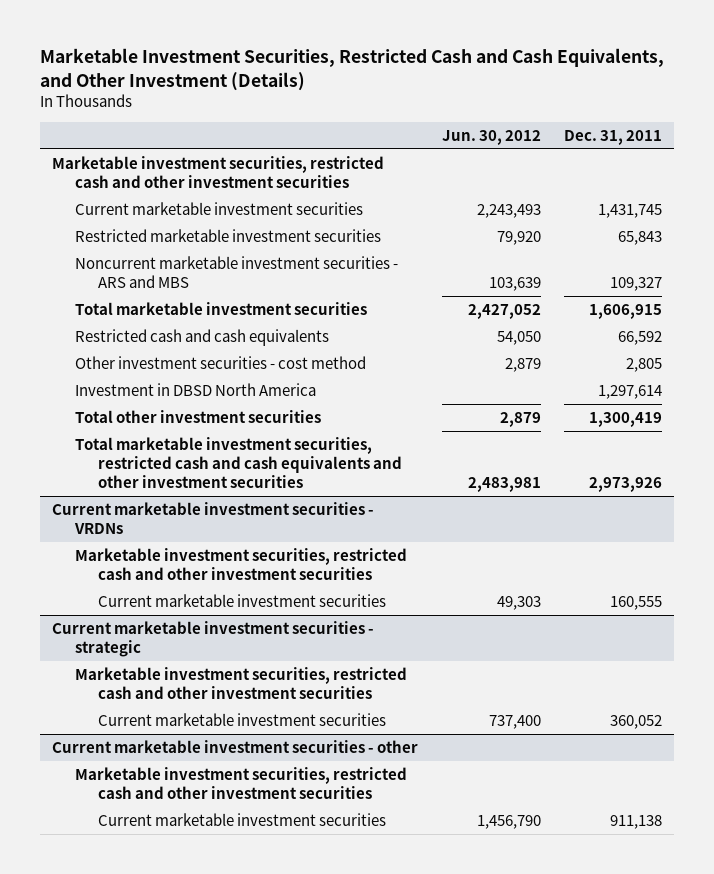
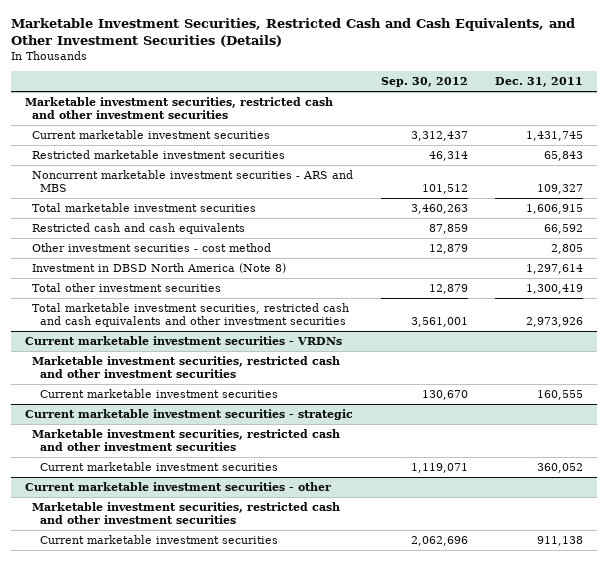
[40,48,665,91] Marketable Investment Securities, Restricted Cash and Cash Equivalents, and Other Investment (Details) -> [11,18,576,48] Marketable Investment Securities, Restricted Cash and Cash Equivalents, and Other Investment Securities (Details)
[441,129,541,145] Jun. 30, 2012 -> none
none -> [380,77,468,88] Sep. 30, 2012
[74,382,316,396] Investment in DBSD North America -> [32,263,287,274] Investment in DBSD North America (Note 8)

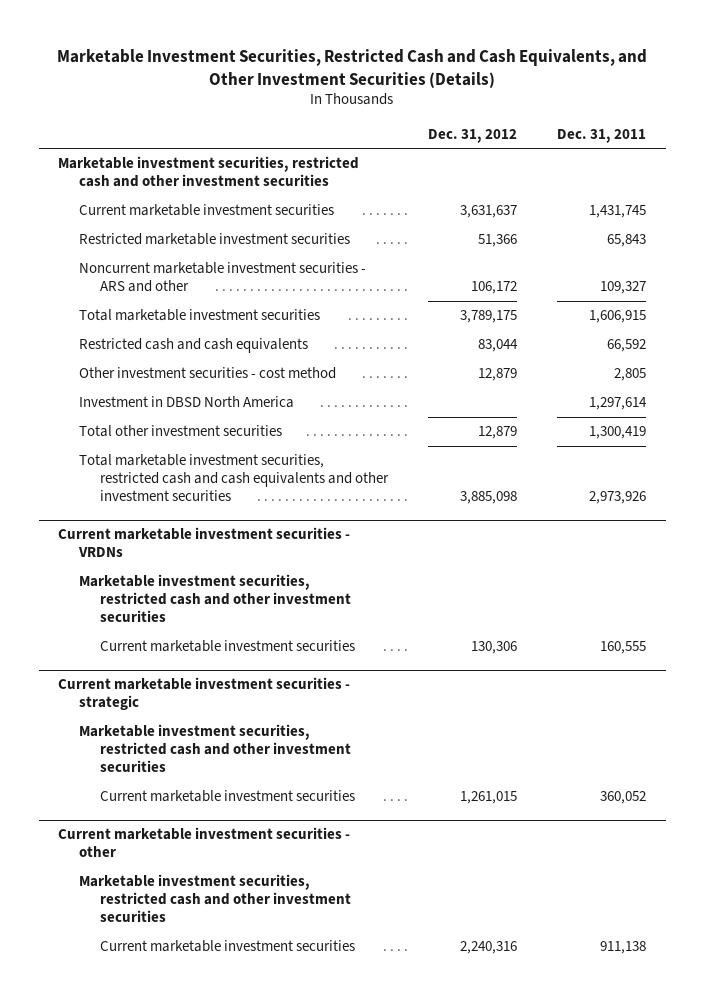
[380,77,468,88] Sep. 30, 2012 -> none
none -> [428,128,518,143] Dec. 31, 2012
[32,170,354,192] Noncurrent marketable investment securities - ARS and MBS -> [79,262,367,293] Noncurrent marketable investment securities - ARS and other
[32,263,287,274] Investment in DBSD North America (Note 8) -> [79,396,295,409] Investment in DBSD North America

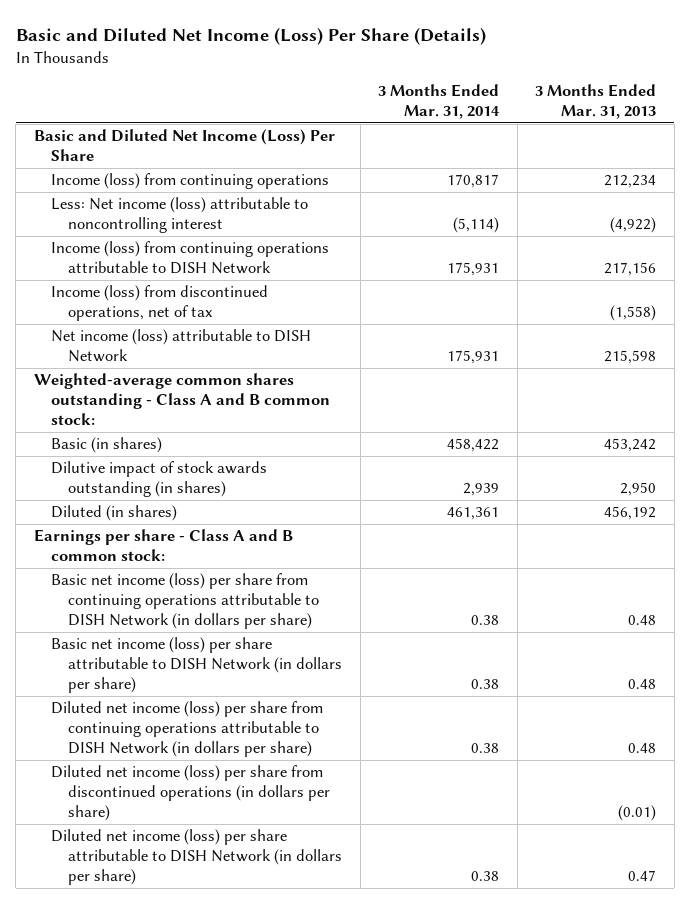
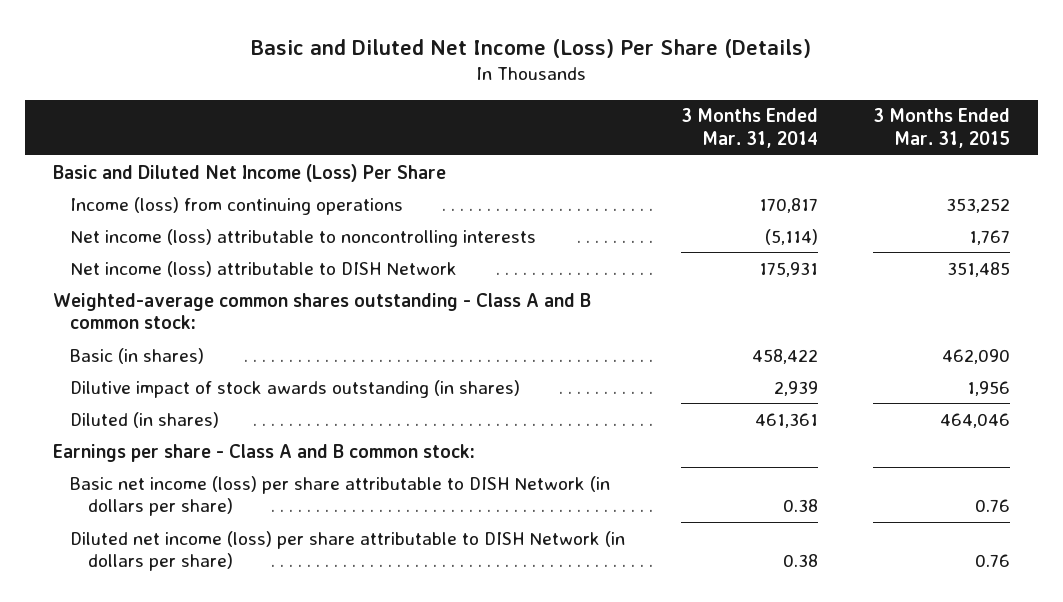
[535,84,657,120] 3 Months Ended Mar. 31, 2013 -> none
none -> [873,108,1011,148] 3 Months Ended Mar. 31, 2015
[50,241,329,275] Income (loss) from continuing operations attributable to DISH Network -> none
[50,285,268,322] Income (loss) from discontinued operations, net of tax -> none
[50,197,308,234] Less: Net income (loss) attributable to noncontrolling interest -> [70,228,537,247] Net income (loss) attributable to noncontrolling interests
[50,573,320,630] Basic net income (loss) per share from continuing operations attributable to DISH Network (in dollars per share) -> none
[50,701,323,758] Diluted net income (loss) per share from continuing operations attributable to DISH Network (in dollars per share) -> none
[50,765,331,822] Diluted net income (loss) per share from discontinued operations (in dollars per share) -> none

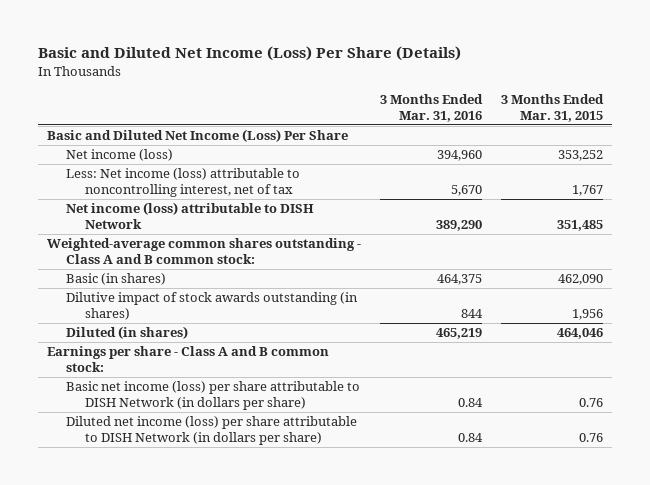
[680,108,818,148] 3 Months Ended Mar. 31, 2014 -> none
none -> [380,93,484,122] 3 Months Ended Mar. 31, 2016
[70,196,404,215] Income (loss) from continuing operations -> [65,149,173,162] Net income (loss)
[70,228,537,247] Net income (loss) attributable to noncontrolling interests -> [65,168,300,198] Less: Net income (loss) attributable to noncontrolling interest, net of tax

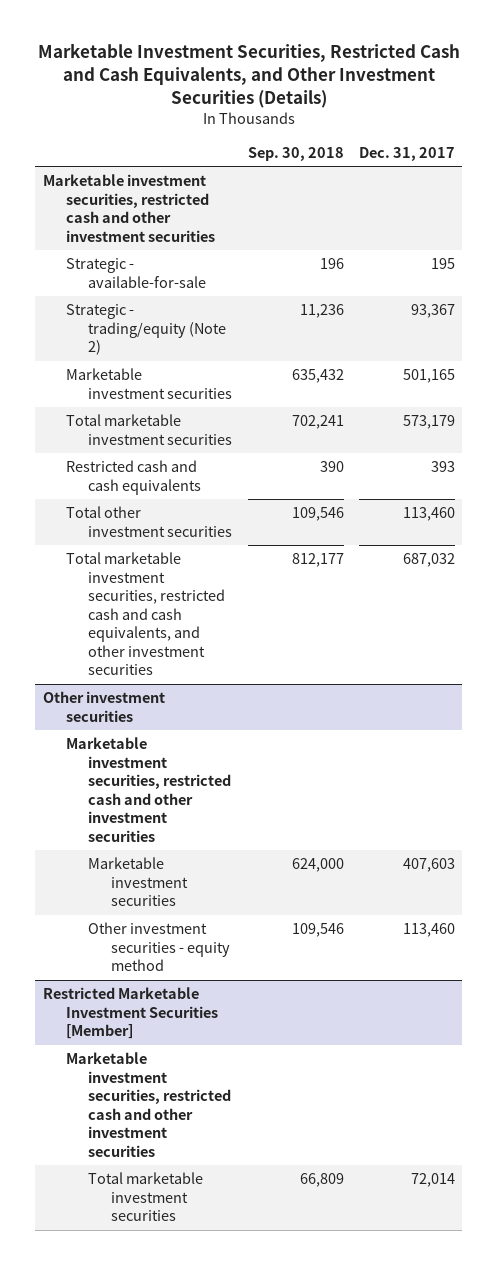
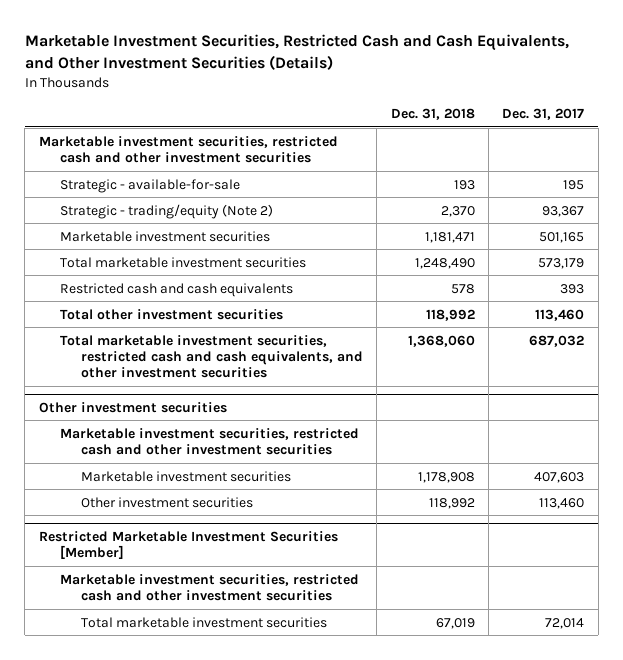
[247,146,344,161] Sep. 30, 2018 -> none
none -> [390,108,475,121] Dec. 31, 2018
[88,922,231,972] Other investment securities - equity method -> [80,496,253,508] Other investment securities

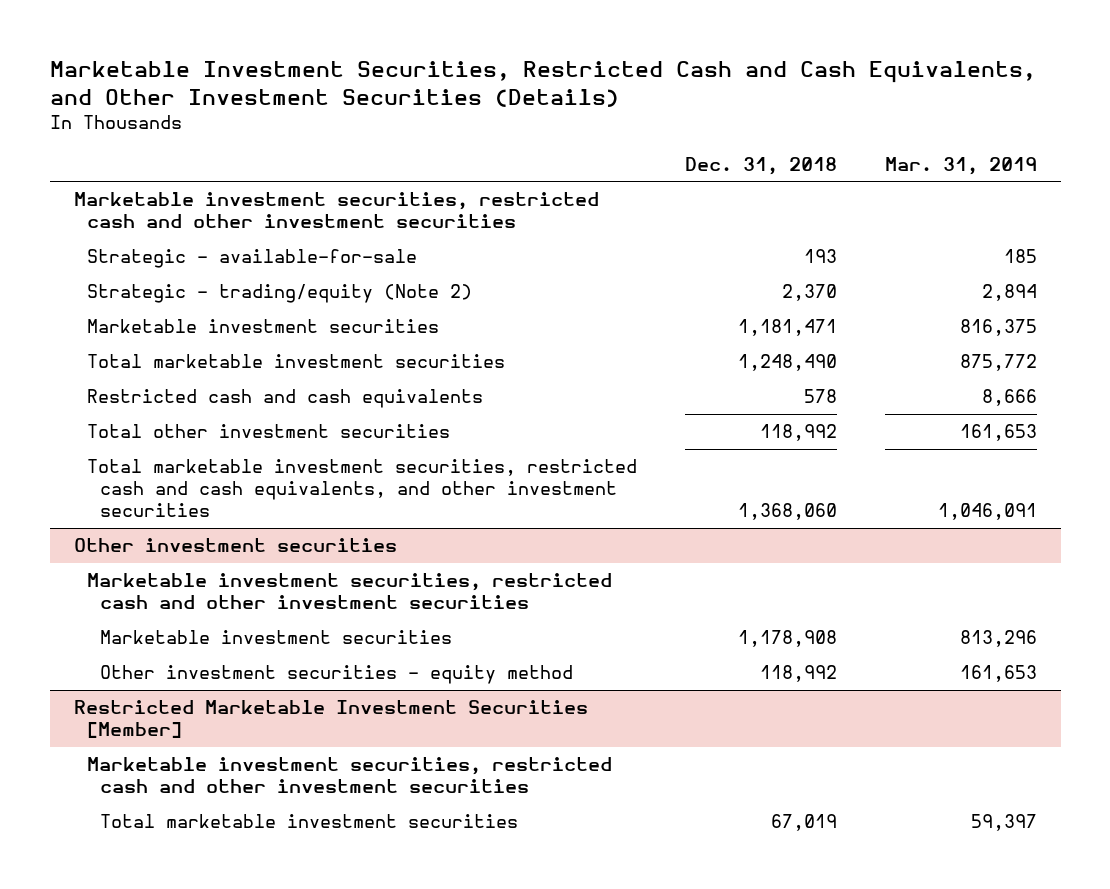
[502,108,585,121] Dec. 31, 2017 -> none
none -> [884,156,1037,175] Mar. 31, 2019
[80,496,253,508] Other investment securities -> [99,665,573,685] Other investment securities - equity method

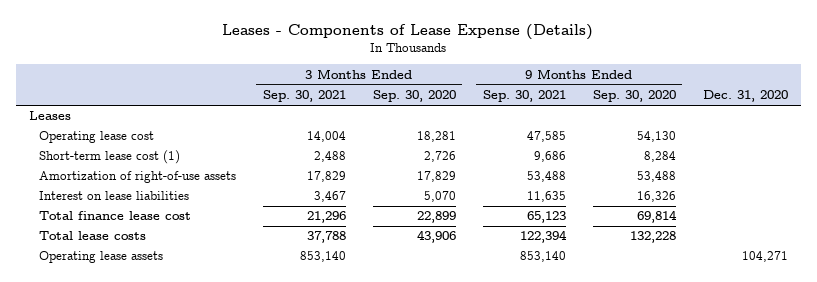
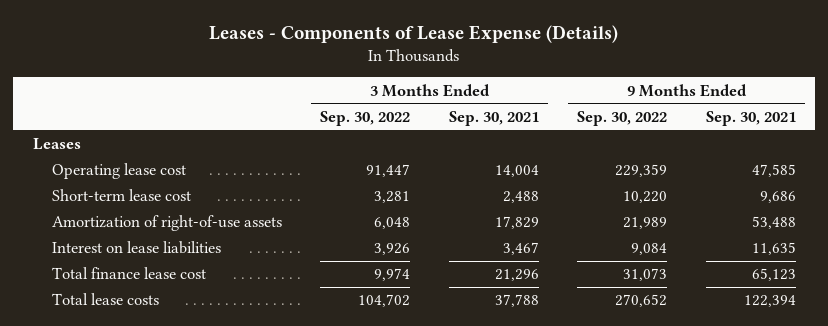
[372,90,456,103] Sep. 30, 2020 -> none
[592,90,676,103] Sep. 30, 2020 -> none
[702,90,788,103] Dec. 31, 2020 -> none
none -> [320,110,411,126] Sep. 30, 2022
none -> [577,110,668,126] Sep. 30, 2022
[38,150,180,165] Short-term lease cost (1) -> [51,189,191,202] Short-term lease cost
[38,251,163,264] Operating lease assets -> none

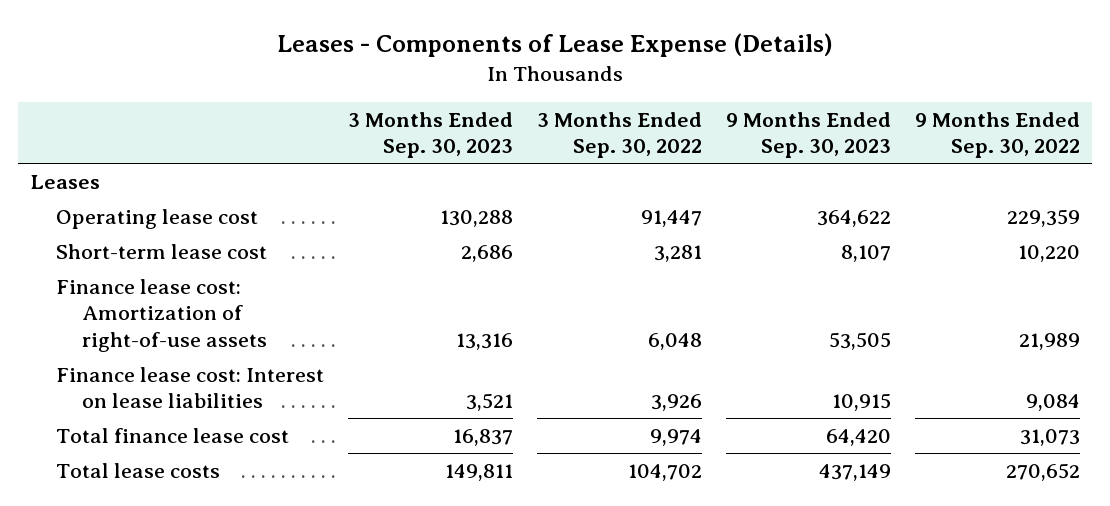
[448,110,539,126] Sep. 30, 2021 -> none
[705,110,796,126] Sep. 30, 2021 -> none
none -> [347,111,513,159] 3 Months Ended Sep. 30, 2023
none -> [725,111,891,159] 9 Months Ended Sep. 30, 2023
[51,215,282,232] Amortization of right-of-use assets -> [56,278,268,352] Finance lease cost: Amortization of right-of-use assets
[51,241,221,255] Interest on lease liabilities -> [56,366,325,409] Finance lease cost: Interest on lease liabilities

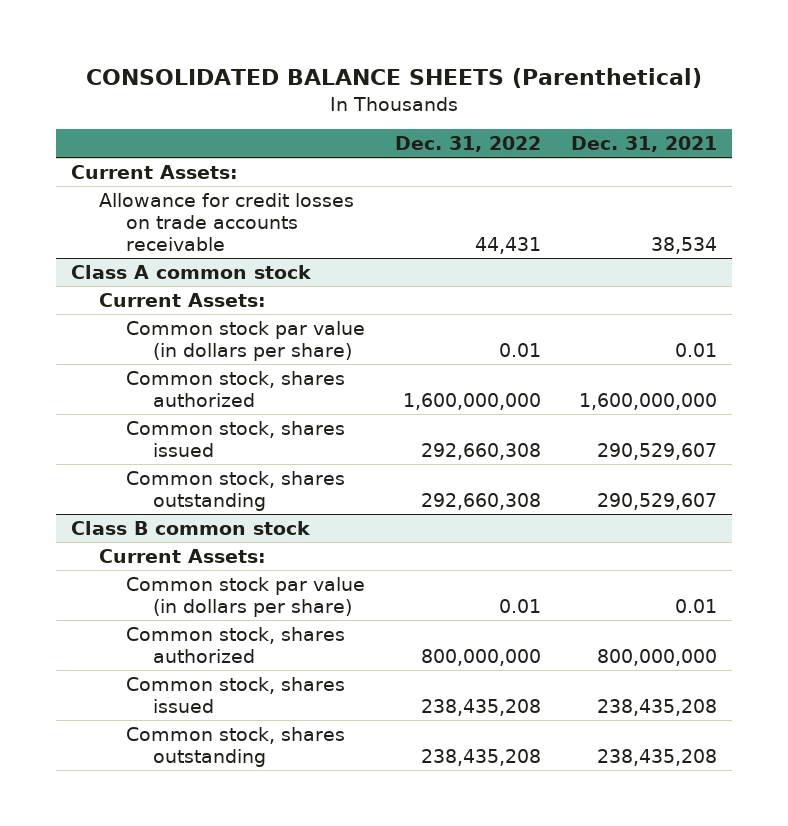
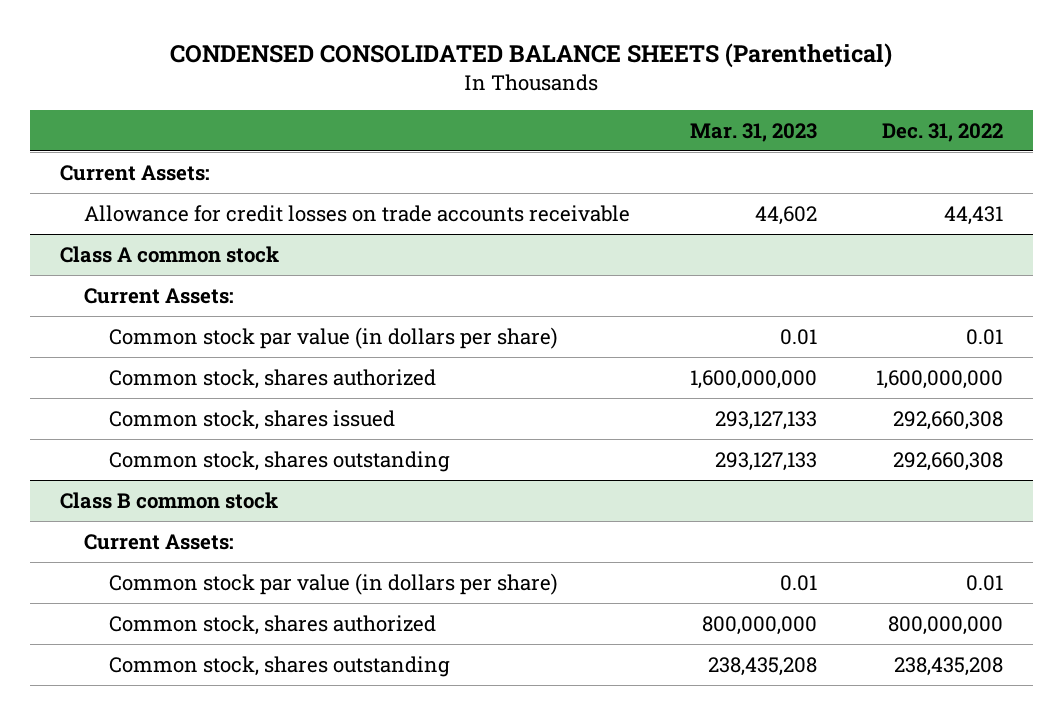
[85,68,702,89] CONSOLIDATED BALANCE SHEETS (Parenthetical) -> [170,42,893,68] CONDENSED CONSOLIDATED BALANCE SHEETS (Parenthetical)
[570,136,717,153] Dec. 31, 2021 -> none
none -> [689,122,817,142] Mar. 31, 2023
[125,676,345,713] Common stock, shares issued -> none

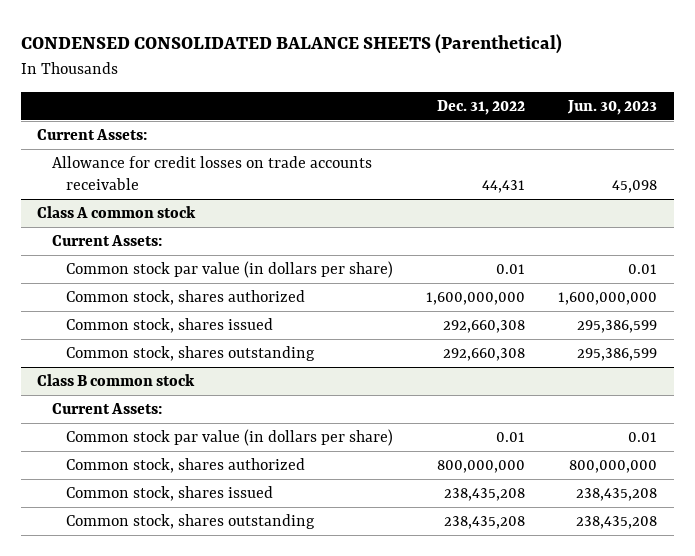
[689,122,817,142] Mar. 31, 2023 -> none
none -> [567,99,658,115] Jun. 30, 2023
none -> [66,486,274,502] Common stock, shares issued

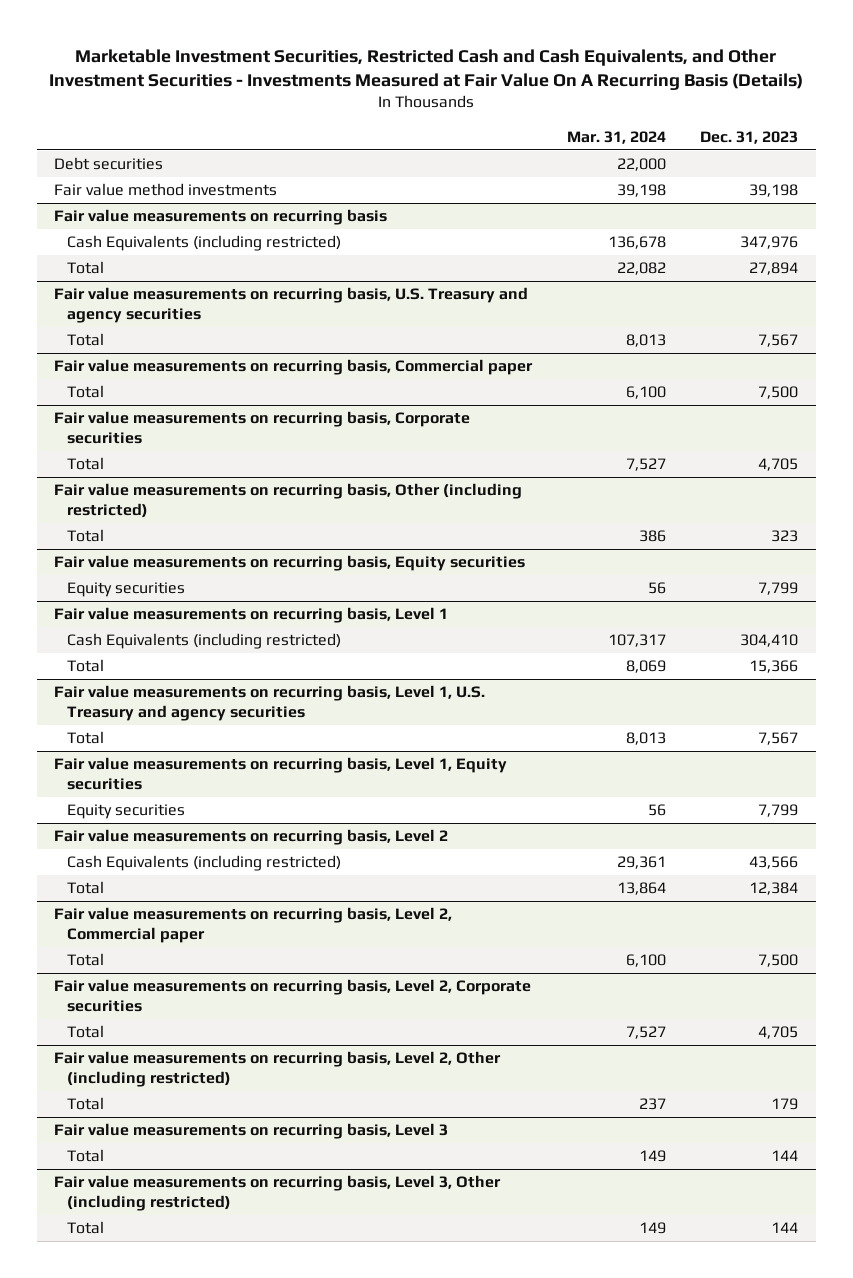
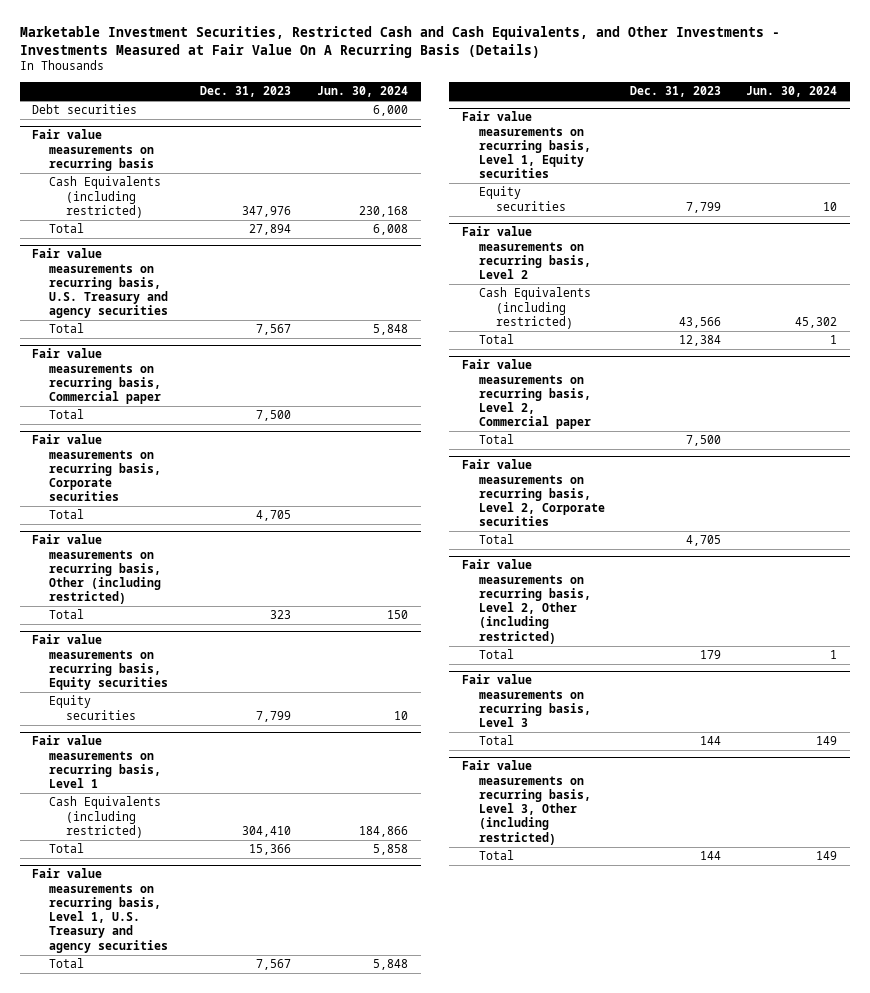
[49,48,804,91] Marketable Investment Securities, Restricted Cash and Cash Equivalents, and Other Investment Securities - Investments Measured at Fair Value On A Recurring Basis (Details) -> [19,26,780,59] Marketable Investment Securities, Restricted Cash and Cash Equivalents, and Other Investments - Investments Measured at Fair Value On A Recurring Basis (Details)
[566,130,666,144] Mar. 31, 2024 -> none
none -> [316,86,408,98] Jun. 30, 2024
[54,183,278,197] Fair value method investments -> none

